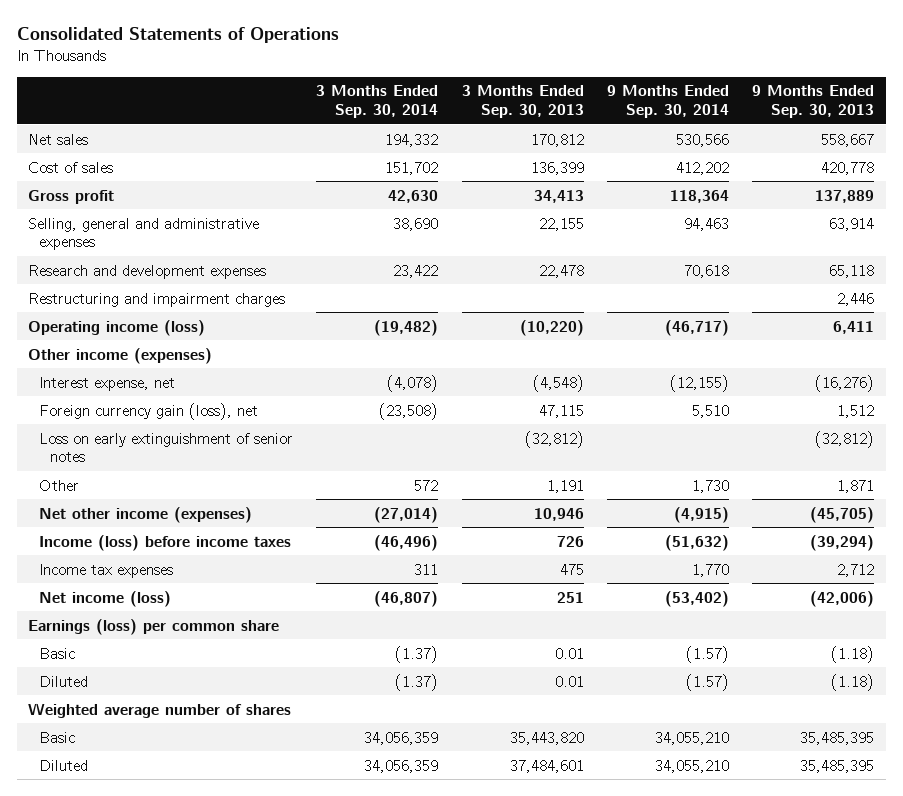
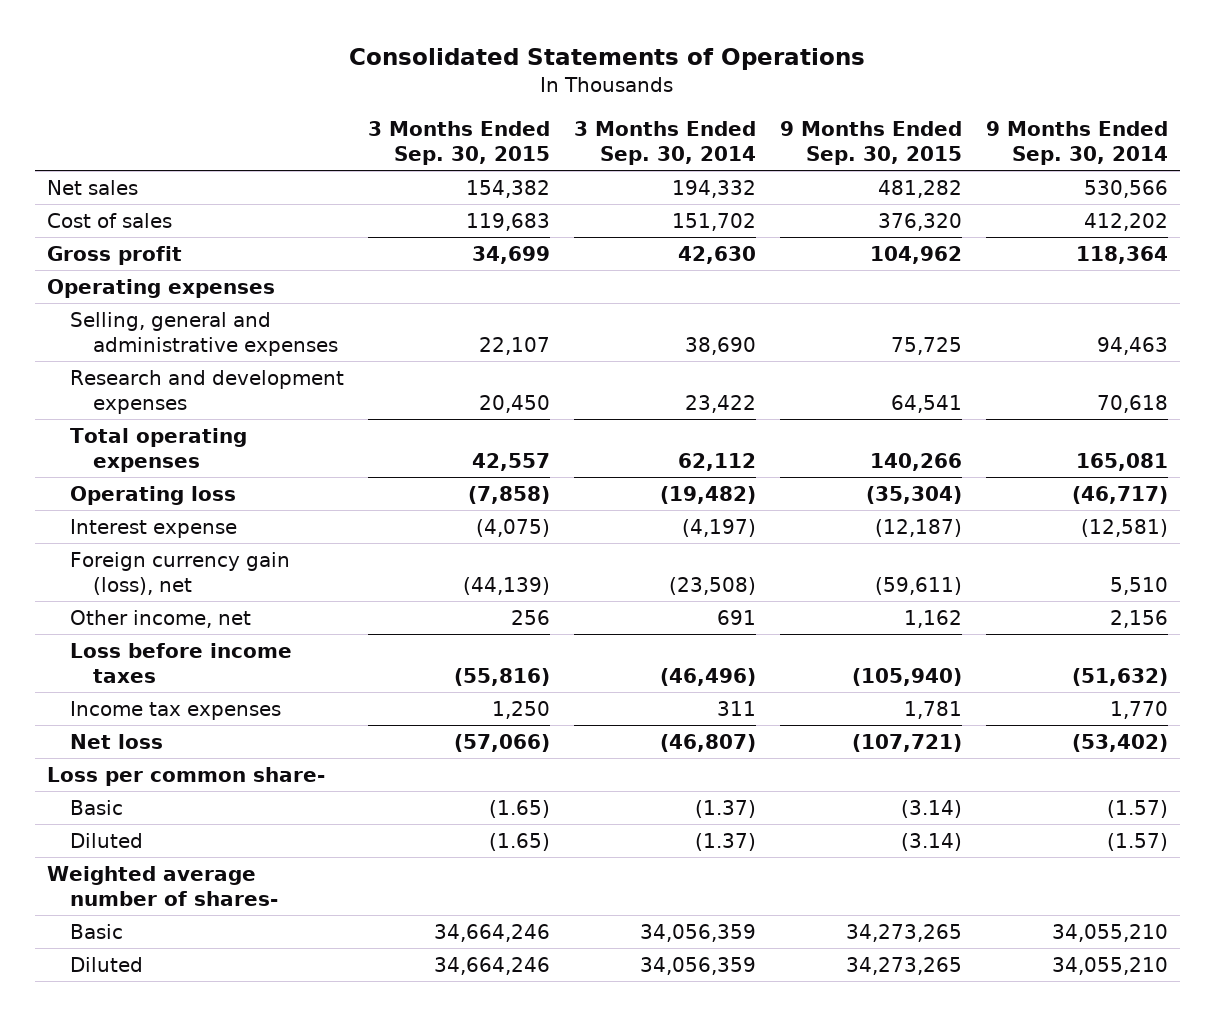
[461,85,584,118] 3 Months Ended Sep. 30, 2013 -> none
[752,85,875,118] 9 Months Ended Sep. 30, 2013 -> none
none -> [367,120,550,166] 3 Months Ended Sep. 30, 2015
none -> [779,120,962,166] 9 Months Ended Sep. 30, 2015
none -> [46,278,275,298] Operating expenses
[28,292,286,307] Restructuring and impairment charges -> none
[28,347,213,364] Other income (expenses) -> none
none -> [69,427,247,473] Total operating expenses
[28,319,206,336] Operating income (loss) -> [69,485,236,505] Operating loss
[38,376,175,391] Interest expense, net -> [69,518,237,538] Interest expense
[387,374,439,392] (4,078) -> [681,518,756,537] (4,197)
[670,374,730,392] (12,155) -> [1080,518,1168,537] (12,581)
[38,432,293,463] Loss on early extinguishment of senior notes -> none
[38,506,252,523] Net other income (expenses) -> none
[38,479,79,491] Other -> [69,609,251,628] Other income, net
[414,479,439,491] 572 -> [716,609,756,625] 691
[692,479,730,493] 1,730 -> [1109,609,1168,628] 2,156
[38,534,291,551] Income (loss) before income taxes -> [69,642,292,684] Loss before income taxes
[38,590,171,607] Net income (loss) -> [69,733,163,749] Net loss
[28,618,280,635] Earnings (loss) per common share -> [46,766,325,786] Loss per common share-
[28,702,292,718] Weighted average number of shares -> [46,865,278,907] Weighted average number of shares-

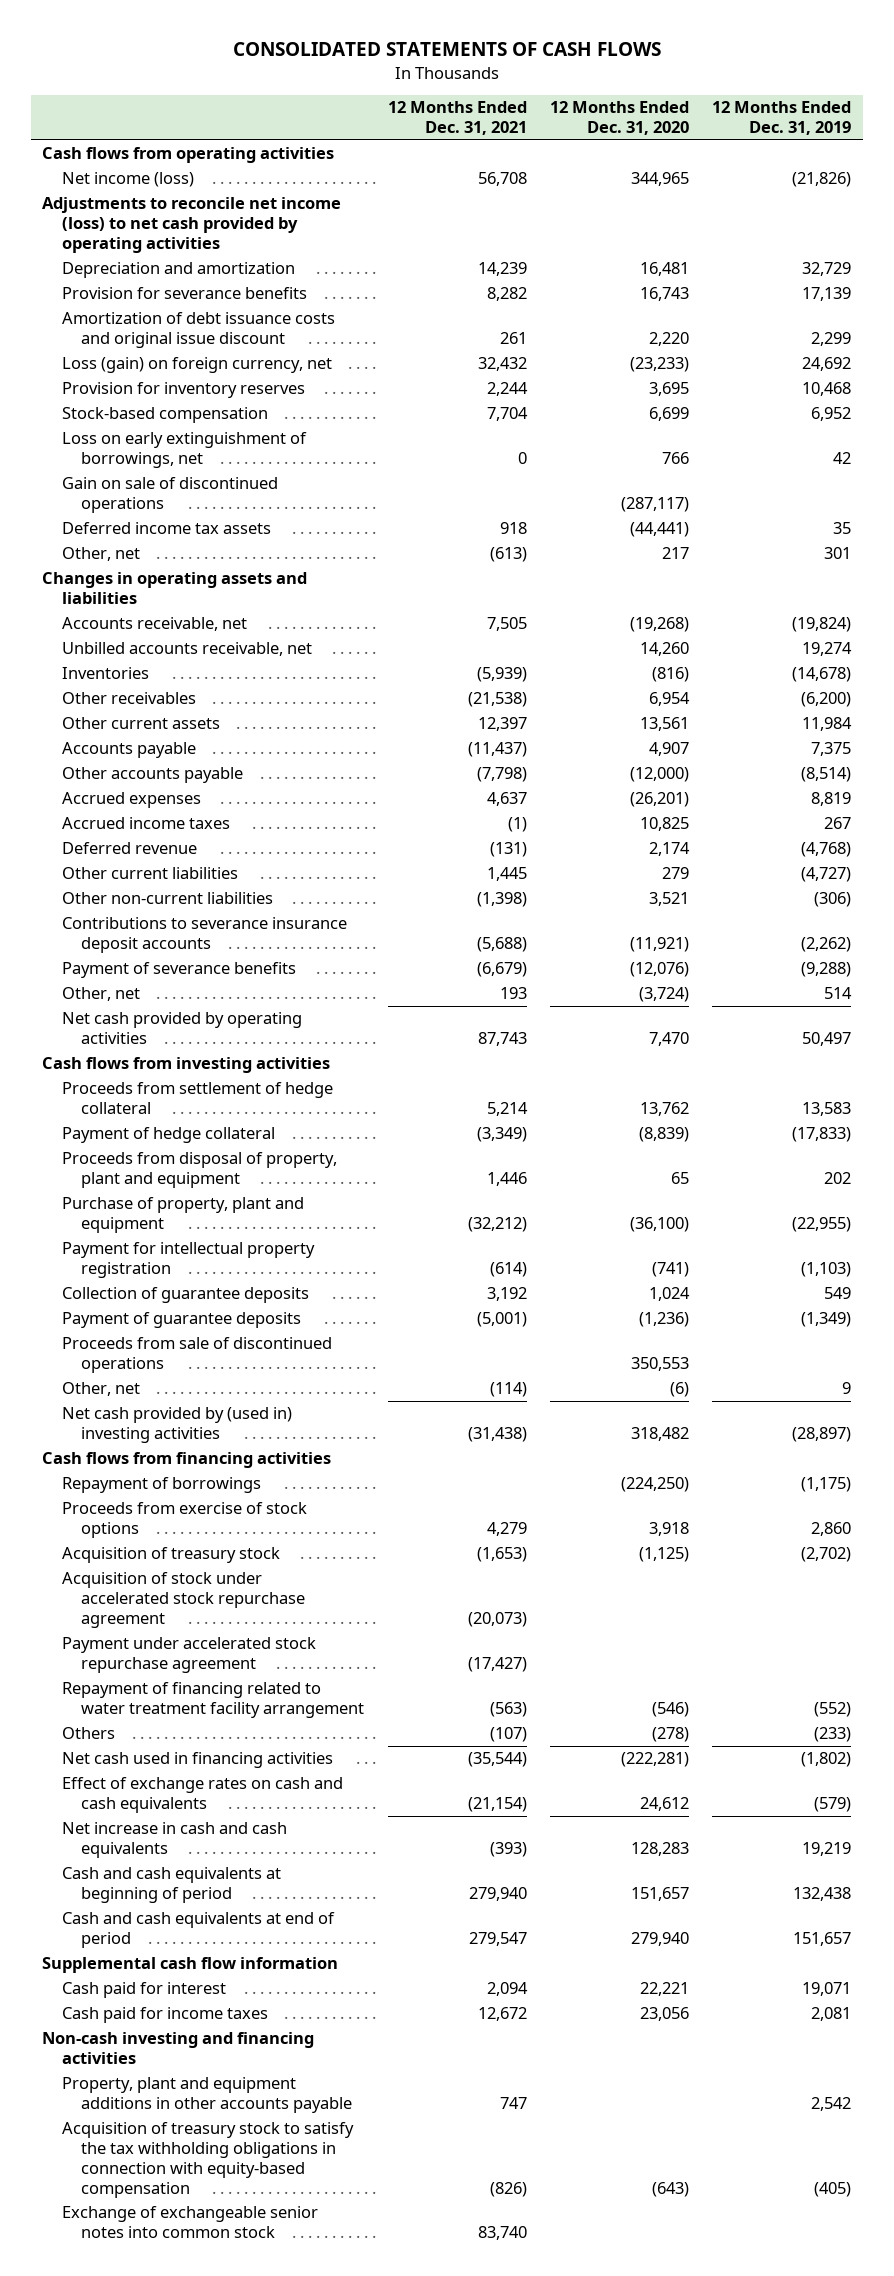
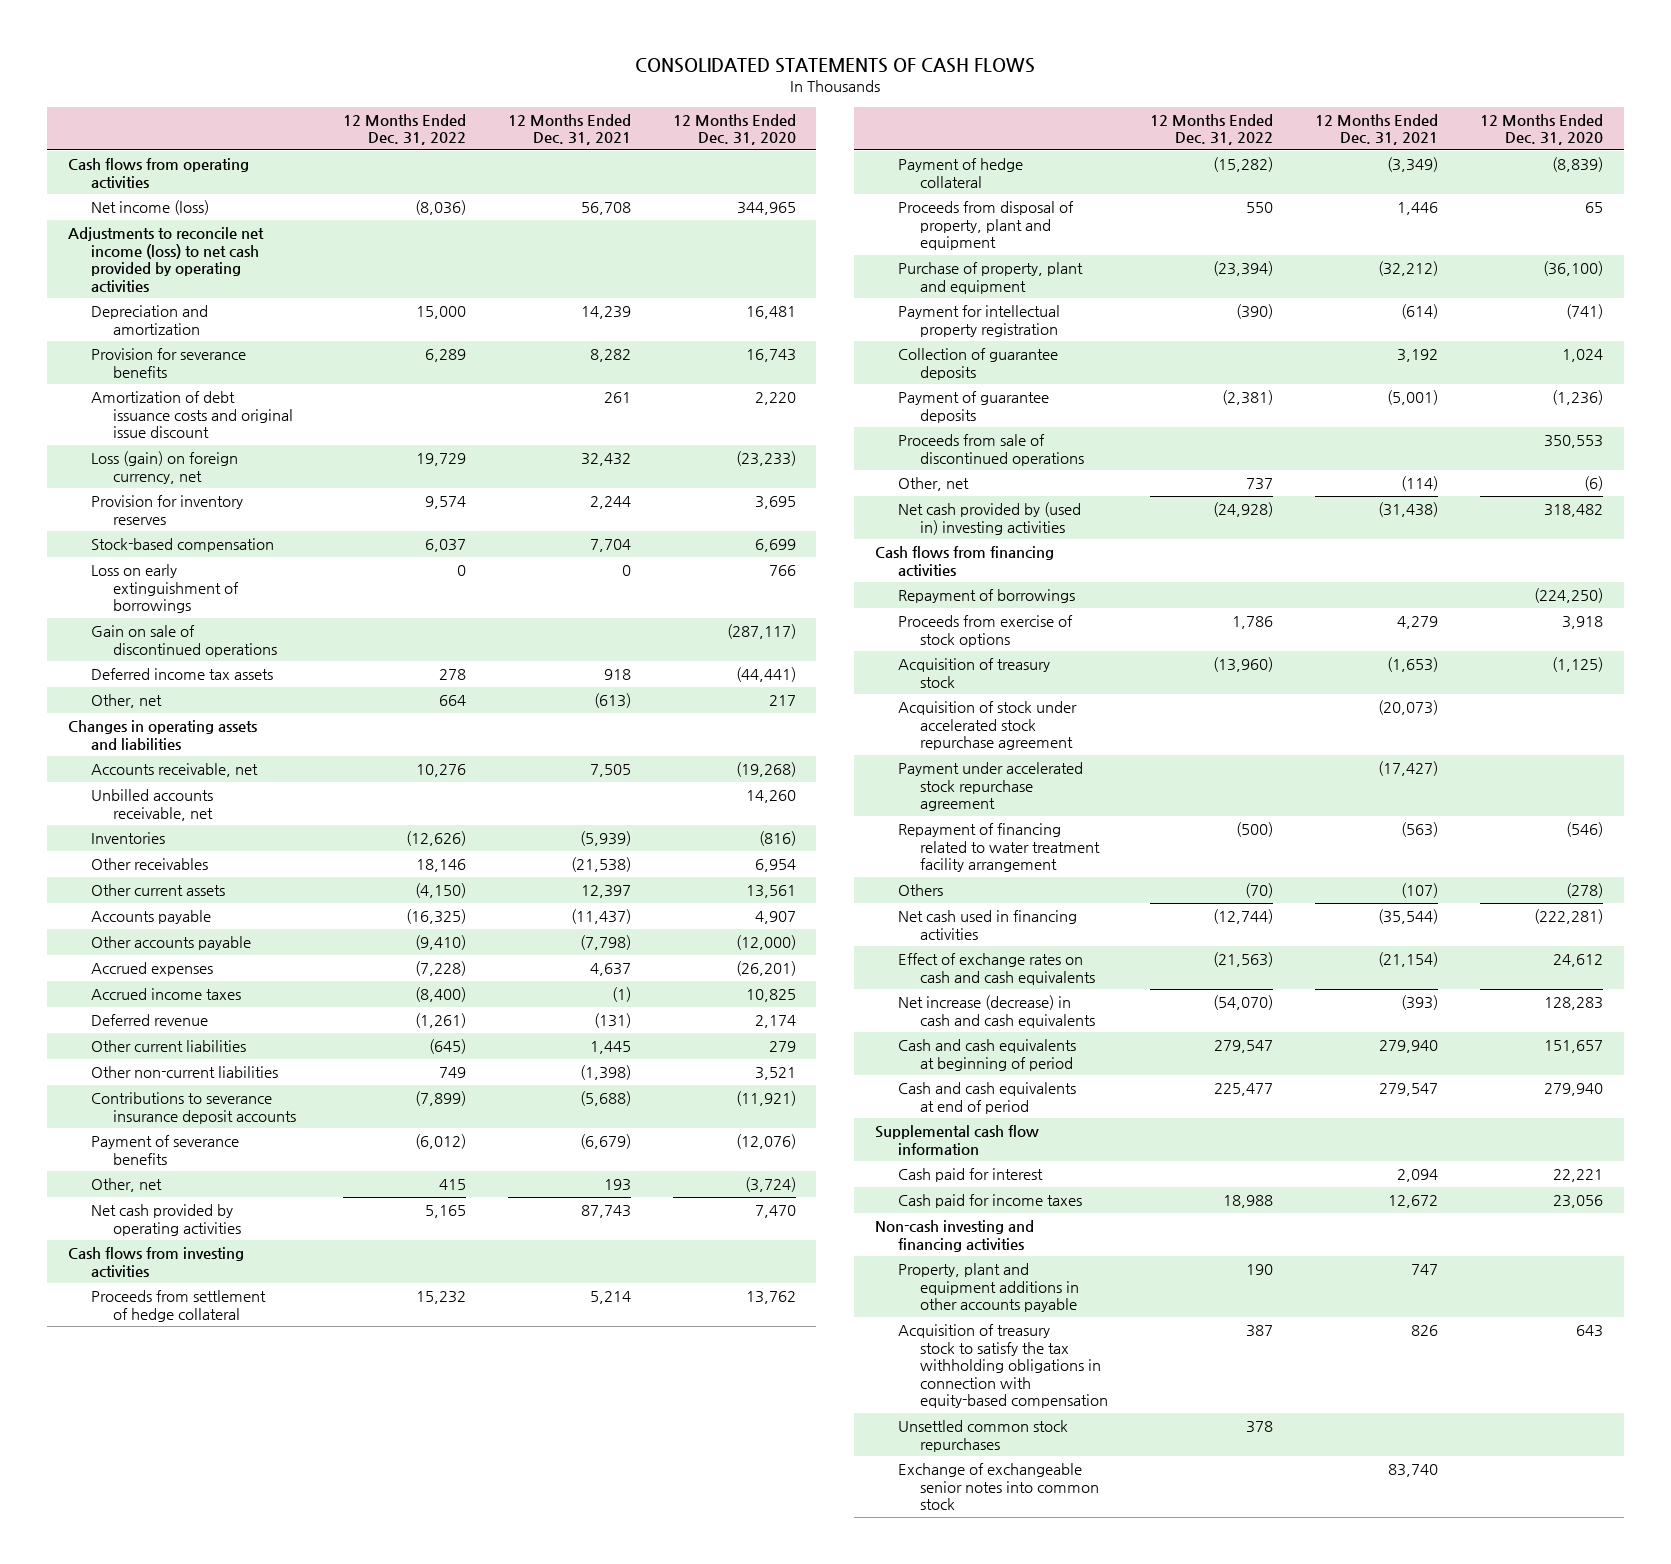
[712,101,852,136] 12 Months Ended Dec. 31, 2019 -> none
none -> [342,113,466,146] 12 Months Ended Dec. 31, 2022
[61,432,307,469] Loss on early extinguishment of borrowings, net -> [90,564,239,614] Loss on early extinguishment of borrowings
[61,1822,287,1859] Net increase in cash and cash equivalents -> [897,995,1095,1028] Net increase (decrease) in cash and cash equivalents
[489,2181,527,2197] (826) -> [1410,1325,1438,1337] 826
[652,2181,690,2197] (643) -> [1575,1325,1603,1338] 643
none -> [897,1420,1068,1452] Unsettled common stock repurchases

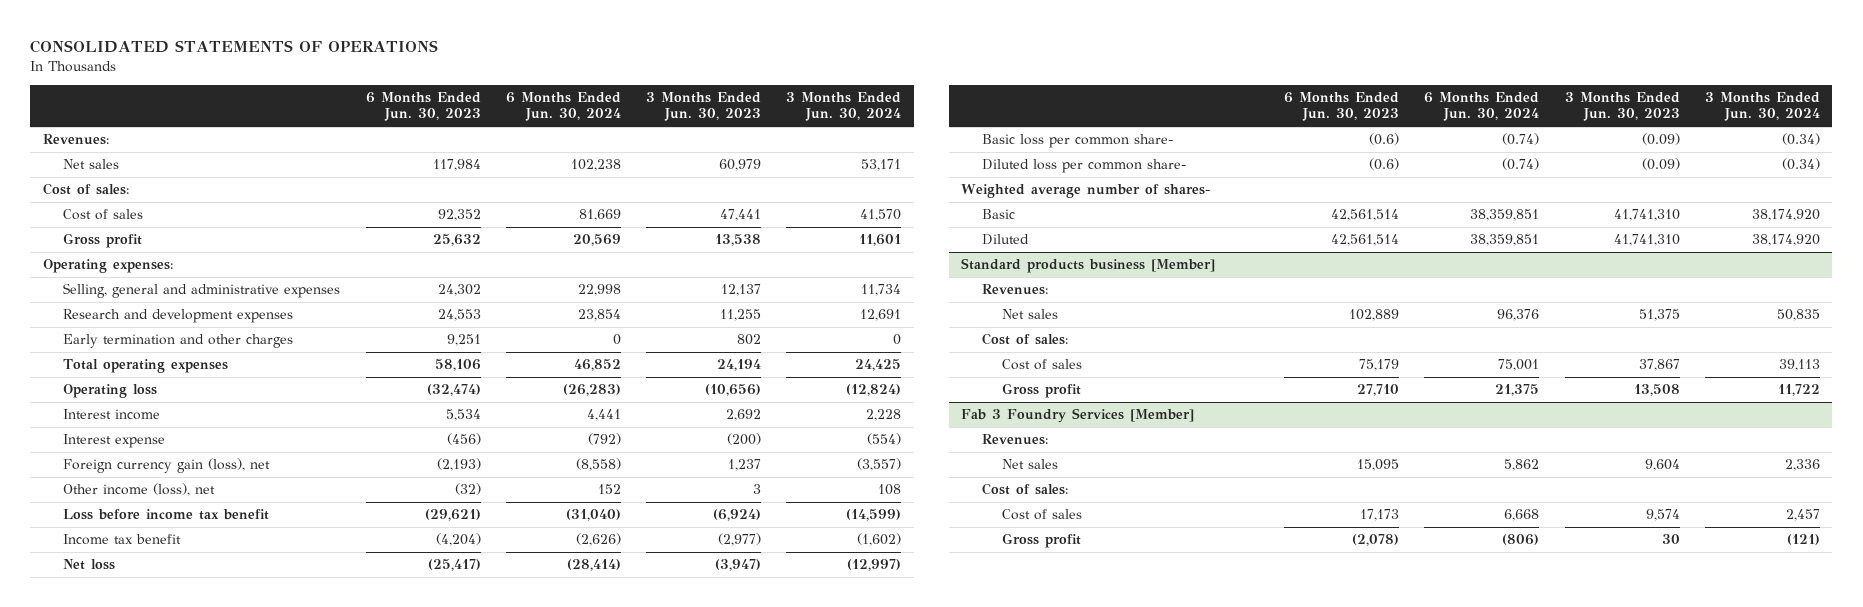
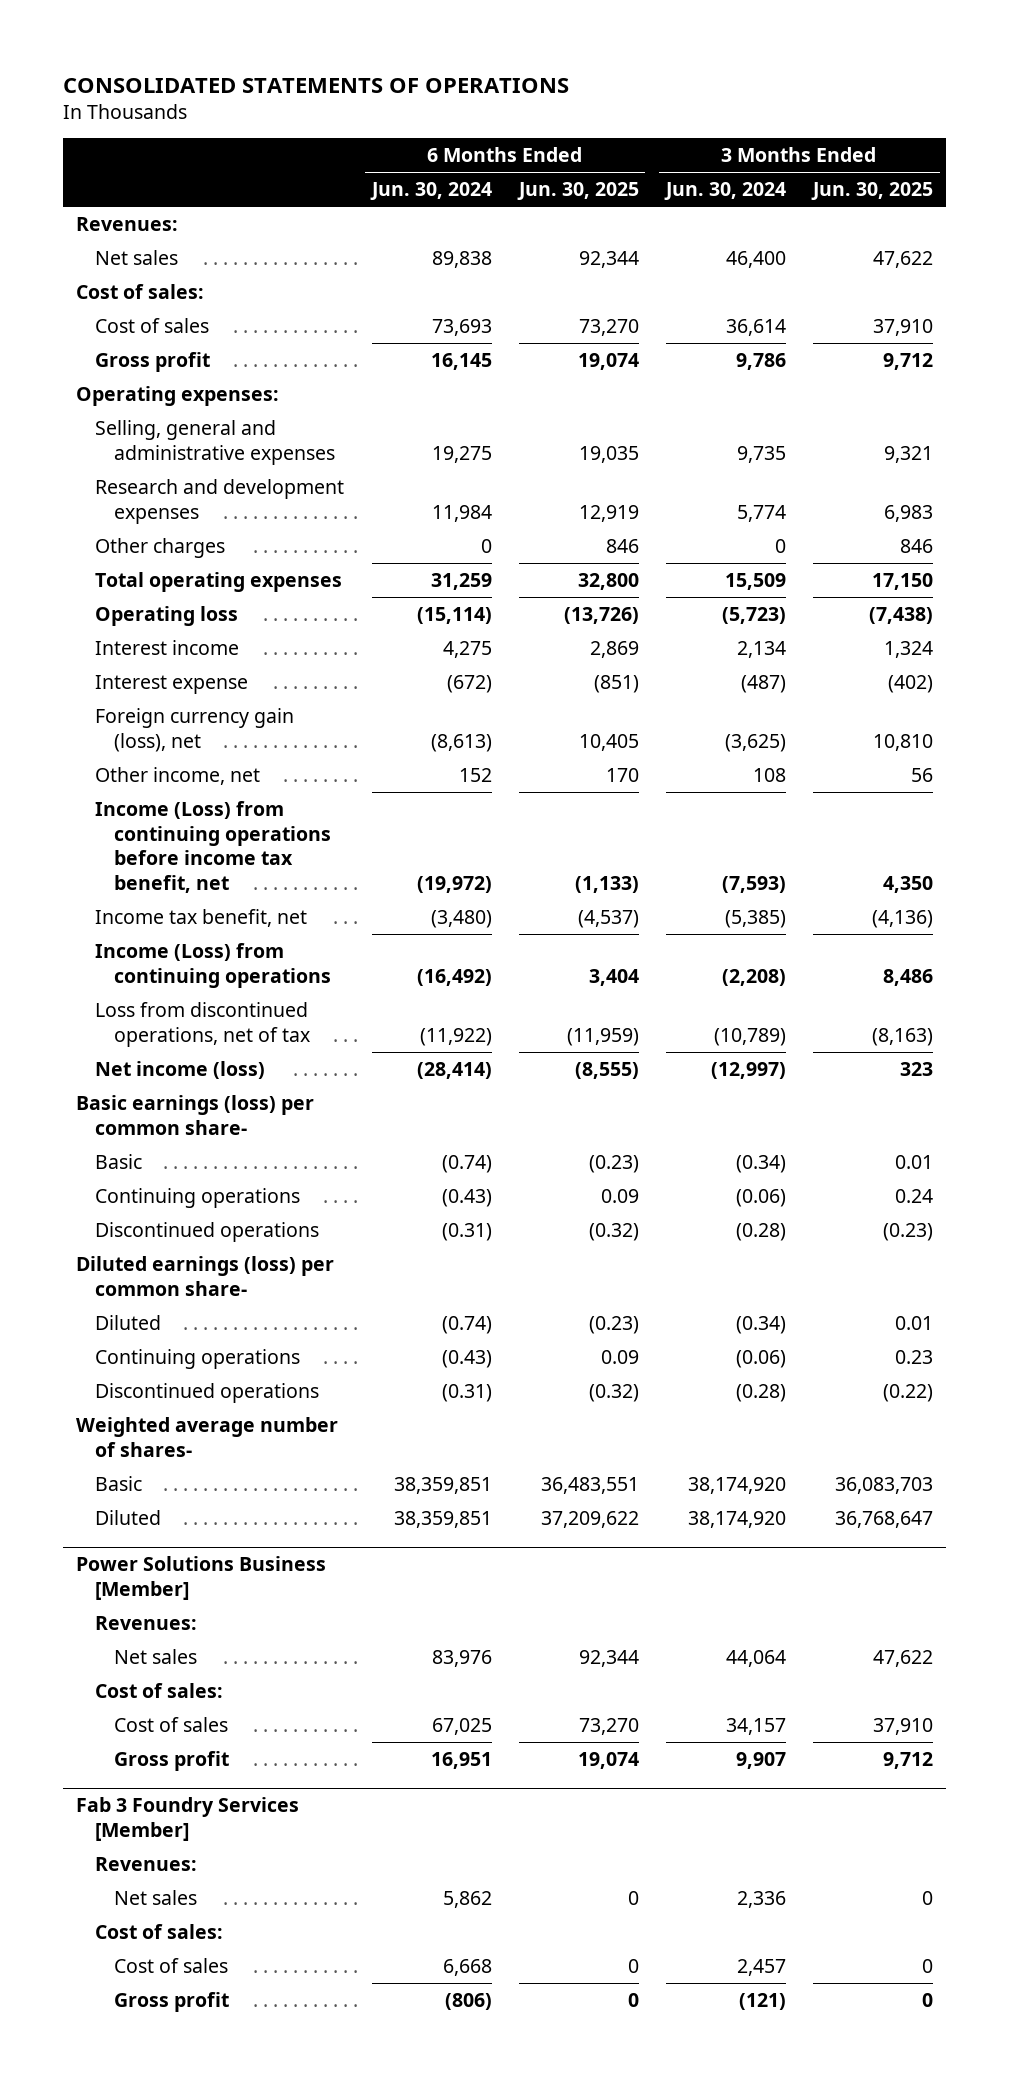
[365,91,481,122] 6 Months Ended Jun. 30, 2023 -> none
[646,91,762,122] 3 Months Ended Jun. 30, 2023 -> none
none -> [516,182,639,201] Jun. 30, 2025
none -> [810,182,933,201] Jun. 30, 2025
[570,159,621,172] 102,238 -> [431,250,492,268] 89,838
[861,159,902,172] 53,171 -> [725,250,786,268] 46,400
[578,209,621,222] 81,669 -> [431,318,492,336] 73,693
[860,209,902,222] 41,570 -> [725,318,786,336] 36,614
[572,234,621,247] 20,569 -> [430,352,492,370] 16,145
[859,234,902,247] 11,601 -> [735,352,786,370] 9,786
[63,334,294,349] Early termination and other charges -> none
[577,284,621,297] 22,998 -> [431,445,492,463] 19,275
[861,284,902,297] 11,734 -> [736,445,786,463] 9,735
[577,309,621,322] 23,854 -> [431,504,492,522] 11,984
[860,309,902,322] 12,691 -> [736,504,786,522] 5,774
none -> [95,537,226,558] Other charges
[573,359,621,372] 46,852 -> [430,572,492,590] 31,259
[855,359,902,372] 24,425 -> [724,572,786,590] 15,509
[562,384,621,397] (26,283) -> [416,606,492,624] (15,114)
[846,384,902,397] (12,824) -> [721,606,786,624] (5,723)
[586,409,621,422] 4,441 -> [442,640,492,658] 4,275
[866,409,902,422] 2,228 -> [736,640,786,658] 2,134
[587,433,621,446] (792) -> [446,674,492,693] (672)
[867,433,902,446] (554) -> [740,674,786,693] (487)
[575,458,621,472] (8,558) -> [430,733,492,752] (8,613)
[857,458,902,472] (3,557) -> [724,733,786,752] (3,625)
[63,483,216,497] Other income (loss), net -> [95,766,261,785] Other income, net
[63,509,270,521] Loss before income tax benefit -> [95,800,332,894] Income (Loss) from continuing operations before income tax benefit, net
[565,509,621,522] (31,040) -> [416,876,492,894] (19,972)
[846,509,902,522] (14,599) -> [721,876,786,894] (7,593)
[63,534,182,546] Income tax benefit -> [95,908,308,927] Income tax benefit, net
[575,533,621,547] (2,626) -> [430,909,492,928] (3,480)
[857,533,902,547] (1,602) -> [724,909,786,928] (5,385)
none -> [95,942,332,988] Income (Loss) from continuing operations
none -> [95,1001,311,1047] Loss from discontinued operations, net of tax
[63,559,116,571] Net loss -> [95,1060,266,1079] Net income (loss)
none -> [76,1094,315,1135] Basic earnings (loss) per common share-
[981,134,1173,149] Basic loss per common share- -> [95,1153,143,1169] Basic
none -> [95,1187,301,1208] Continuing operations
none -> [95,1221,320,1242] Discontinued operations
none -> [76,1255,335,1296] Diluted earnings (loss) per common share-
[981,159,1186,174] Diluted loss per common share- -> [95,1314,162,1330] Diluted
none -> [95,1348,301,1369] Continuing operations
none -> [95,1382,320,1403] Discontinued operations
[961,258,1216,274] Standard products business [Member] -> none
none -> [76,1556,327,1601] Power Solutions Business [Member]
[1497,309,1540,322] 96,376 -> [431,1649,492,1667] 83,976
[1776,309,1820,322] 50,835 -> [725,1649,786,1667] 44,064
[1498,359,1540,372] 75,001 -> [431,1717,492,1735] 67,025
[1778,359,1820,372] 39,113 -> [725,1717,786,1735] 34,157
[1495,384,1540,397] 21,375 -> [430,1751,492,1769] 16,951
[1777,384,1820,397] 11,722 -> [735,1751,786,1769] 9,907

